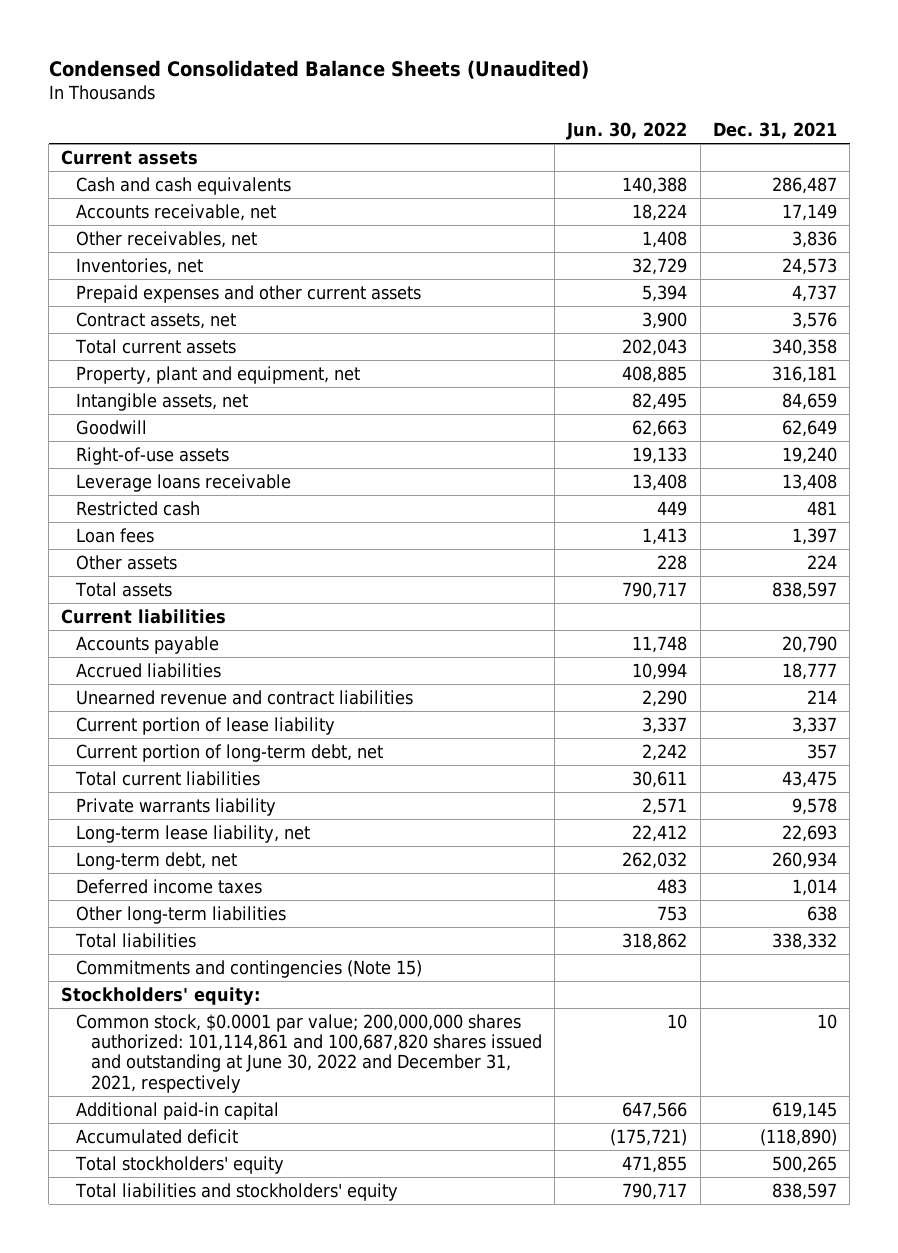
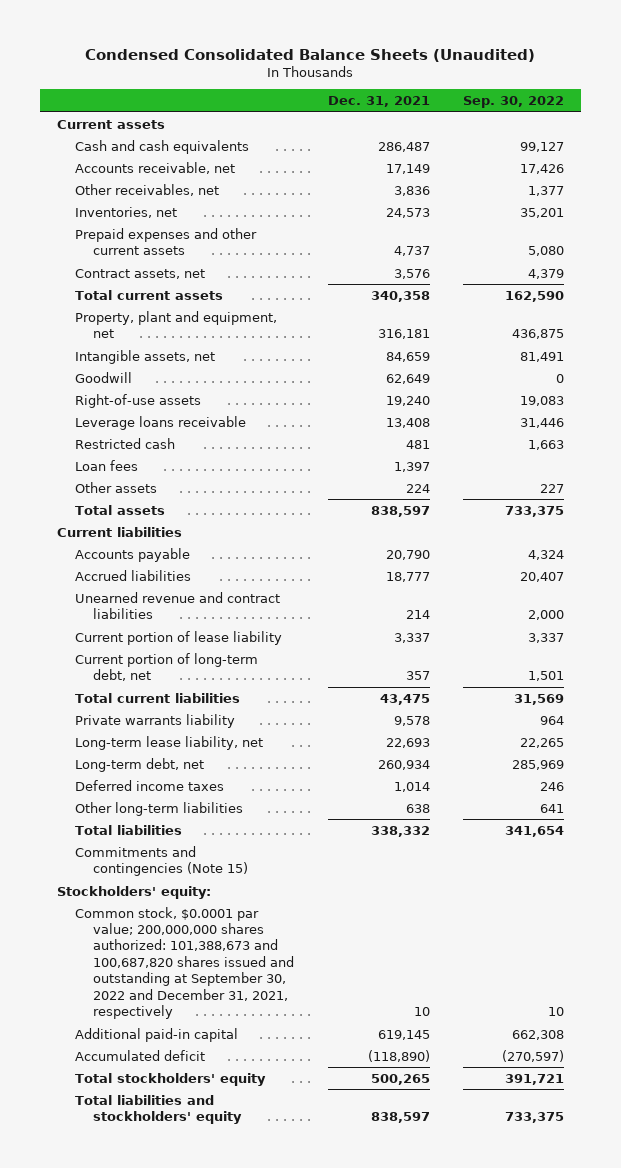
[566,122,688,141] Jun. 30, 2022 -> none
none -> [462,96,564,109] Sep. 30, 2022
[76,1013,542,1093] Common stock, $0.0001 par value; 200,000,000 shares authorized: 101,114,861 and 100,687,820 shares issued and outstanding at June 30, 2022 and December 31, 2021, respectively -> [75,906,295,1020] Common stock, $0.0001 par value; 200,000,000 shares authorized: 101,388,673 and 100,687,820 shares issued and outstanding at September 30, 2022 and December 31, 2021, respectively

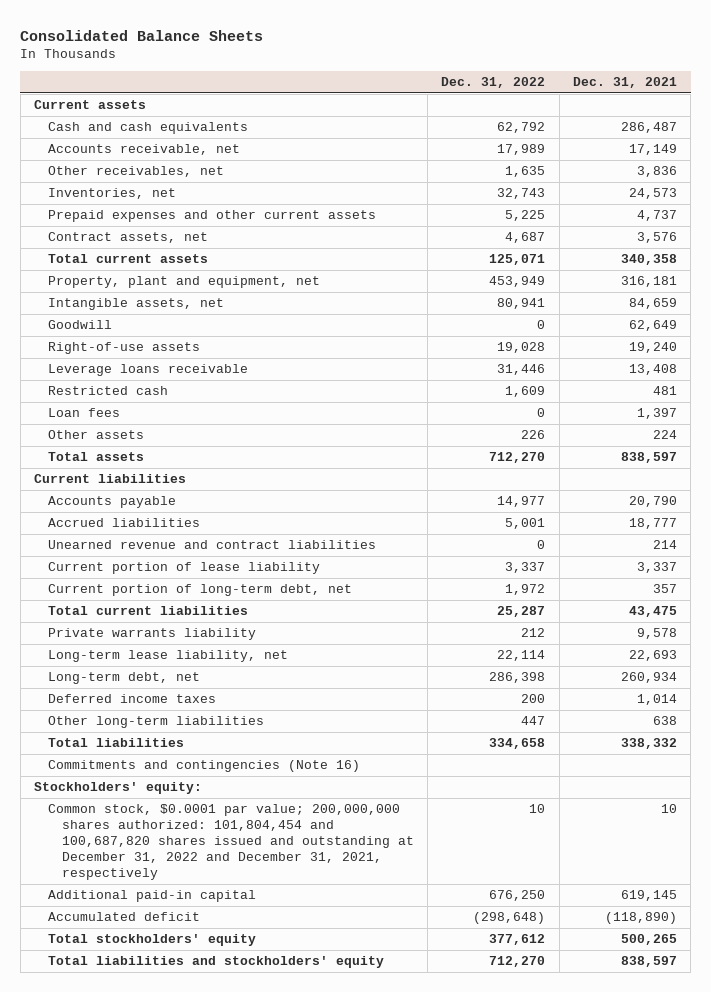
[85,48,536,62] Condensed Consolidated Balance Sheets (Unaudited) -> [20,29,264,41] Consolidated Balance Sheets
[462,96,564,109] Sep. 30, 2022 -> none
none -> [441,77,546,89] Dec. 31, 2022
[75,845,249,877] Commitments and contingencies (Note 15) -> [47,760,360,773] Commitments and contingencies (Note 16)
[75,906,295,1020] Common stock, $0.0001 par value; 200,000,000 shares authorized: 101,388,673 and 100,687,820 shares issued and outstanding at September 30, 2022 and December 31, 2021, respectively -> [47,804,414,881] Common stock, $0.0001 par value; 200,000,000 shares authorized: 101,804,454 and 100,687,820 shares issued and outstanding at December 31, 2022 and December 31, 2021, respectively

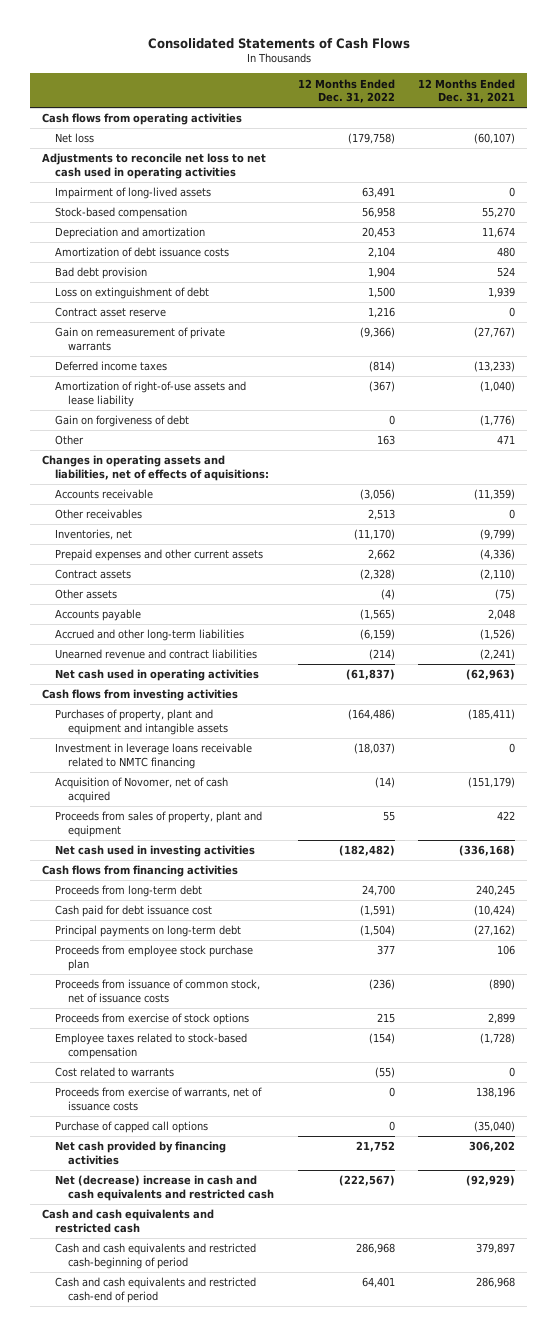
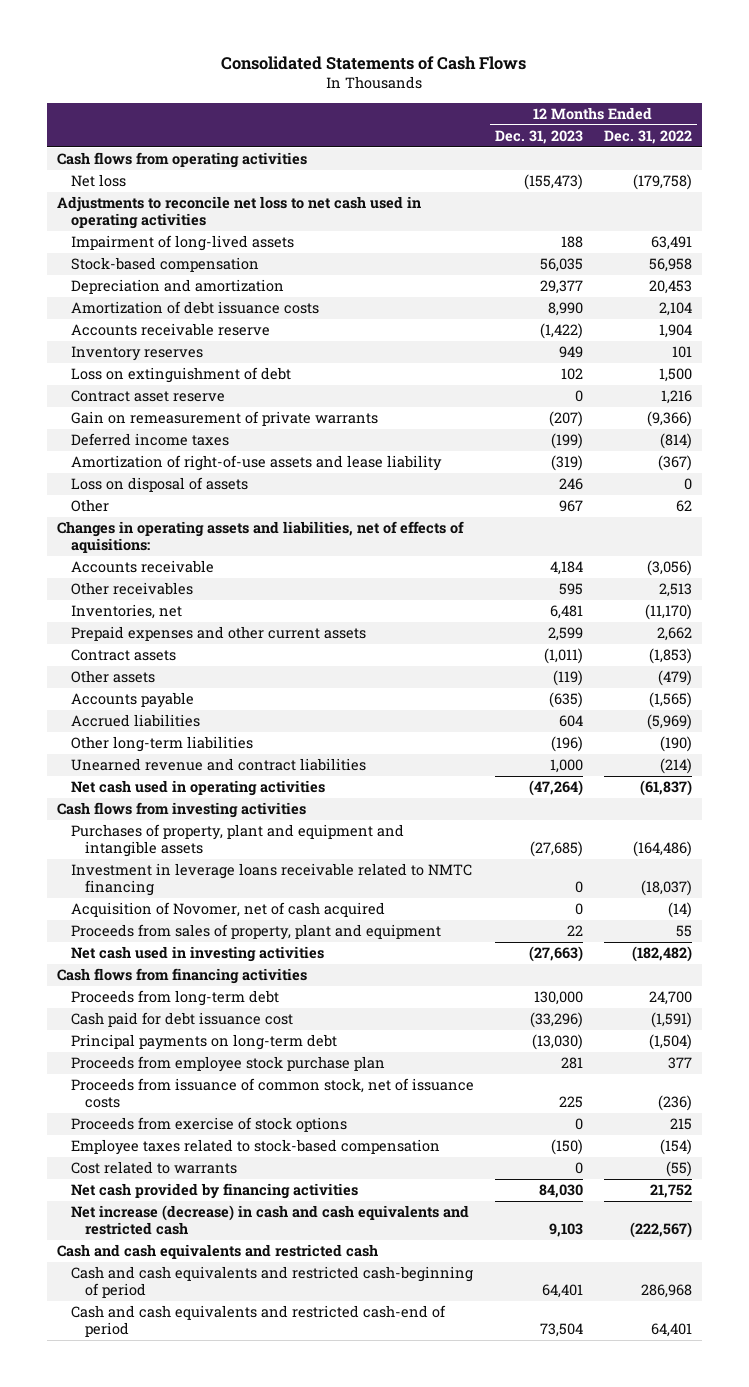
[418,78,516,104] 12 Months Ended Dec. 31, 2021 -> none
none -> [494,130,583,145] Dec. 31, 2023
[55,267,148,280] Bad debt provision -> [71,323,271,337] Accounts receivable reserve
none -> [71,346,204,362] Inventory reserves
[55,415,190,428] Gain on forgiveness of debt -> none
none -> [71,477,249,493] Loss on disposal of assets
[376,435,395,446] 163 -> [675,500,692,513] 62
[359,569,395,581] (2,328) -> [648,648,692,665] (1,853)
[380,589,395,601] (4) -> [657,670,692,687] (479)
[55,629,245,642] Accrued and other long-term liabilities -> [71,714,201,728] Accrued liabilities
[359,629,395,641] (6,159) -> [646,714,692,731] (5,969)
none -> [71,736,254,753] Other long-term liabilities
[55,1087,263,1111] Proceeds from exercise of warrants, net of issuance costs -> none
[55,1121,209,1134] Purchase of capped call options -> none
[55,1175,274,1201] Net (decrease) increase in cash and cash equivalents and restricted cash -> [71,1205,470,1235] Net increase (decrease) in cash and cash equivalents and restricted cash

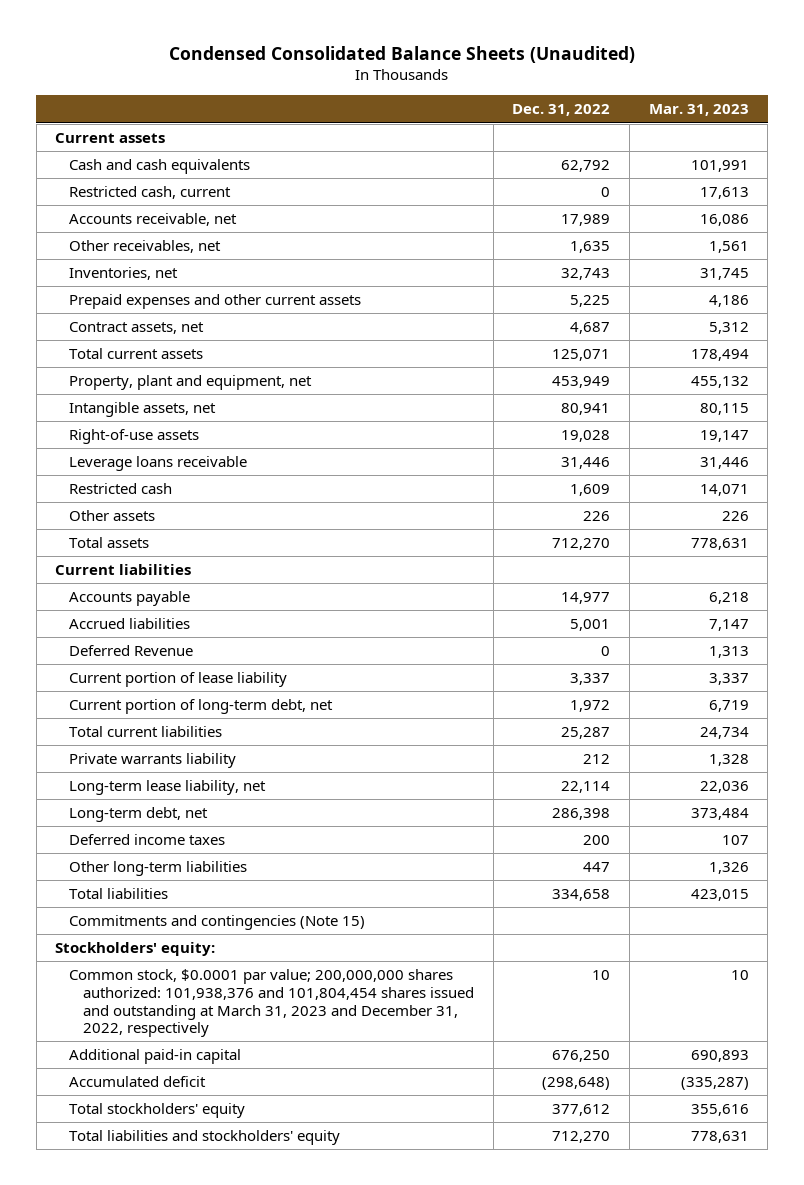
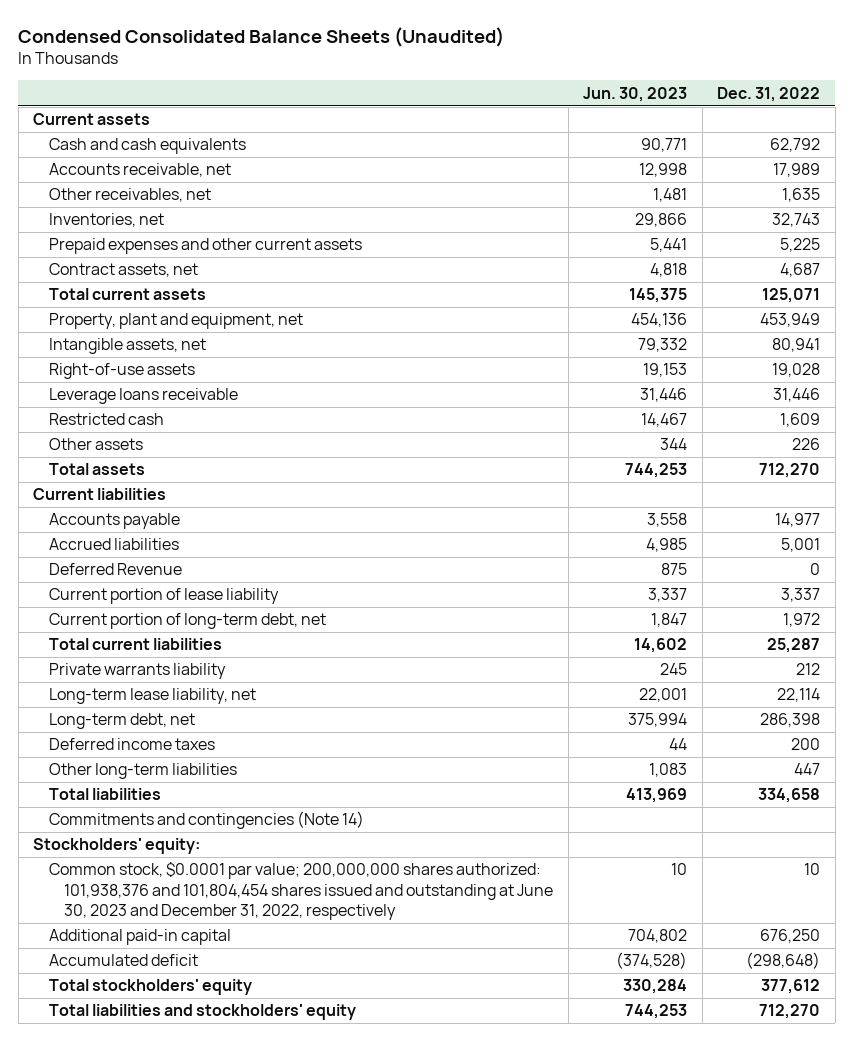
[648,104,749,117] Mar. 31, 2023 -> none
none -> [583,86,688,102] Jun. 30, 2023
[69,186,232,200] Restricted cash, current -> none
[69,915,366,931] Commitments and contingencies (Note 15) -> [48,811,364,830] Commitments and contingencies (Note 14)
[69,969,474,1038] Common stock, $0.0001 par value; 200,000,000 shares authorized: 101,938,376 and 101,804,454 shares issued and outstanding at March 31, 2023 and December 31, 2022, respectively -> [48,862,554,920] Common stock, $0.0001 par value; 200,000,000 shares authorized: 101,938,376 and 101,804,454 shares issued and outstanding at June 30, 2023 and December 31, 2022, respectively

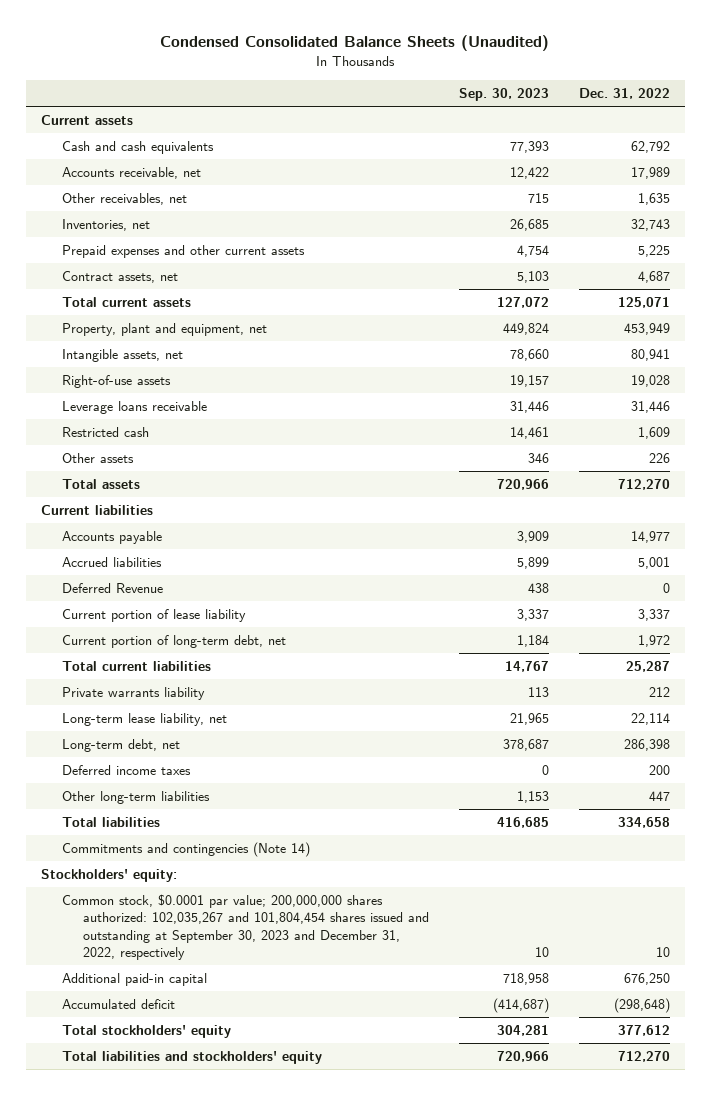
[583,86,688,102] Jun. 30, 2023 -> none
none -> [458,88,549,102] Sep. 30, 2023
[48,862,554,920] Common stock, $0.0001 par value; 200,000,000 shares authorized: 101,938,376 and 101,804,454 shares issued and outstanding at June 30, 2023 and December 31, 2022, respectively -> [61,893,429,960] Common stock, $0.0001 par value; 200,000,000 shares authorized: 102,035,267 and 101,804,454 shares issued and outstanding at September 30, 2023 and December 31, 2022, respectively

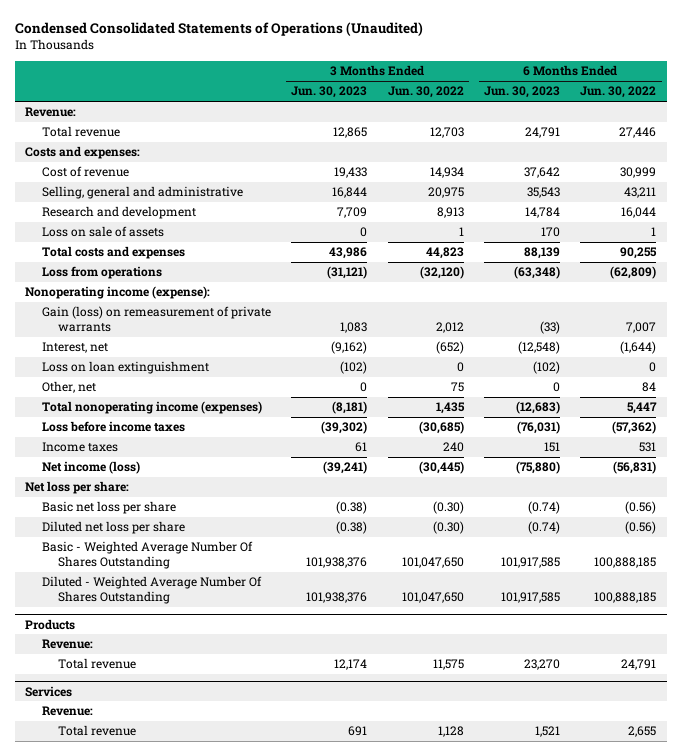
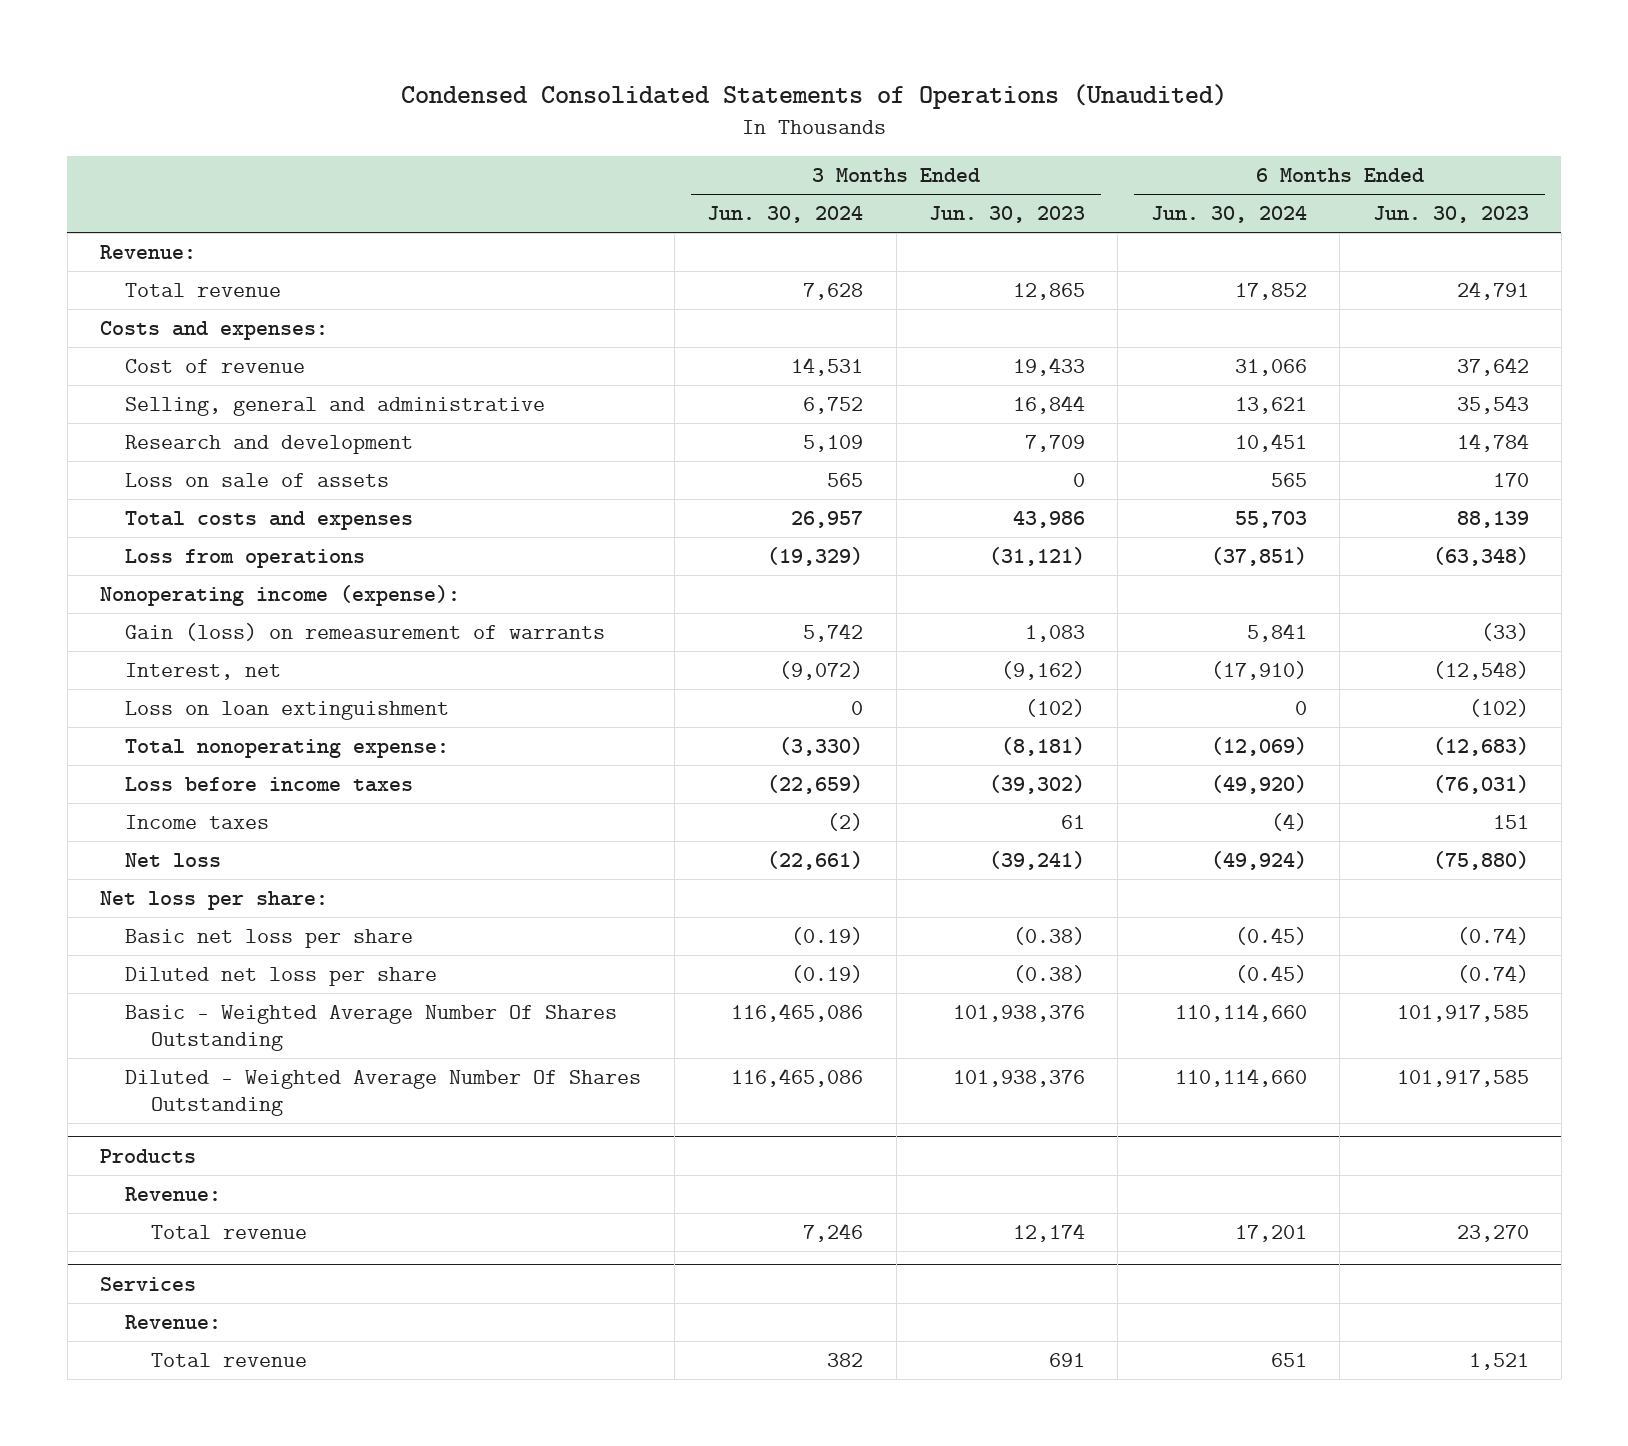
[387,86,464,99] Jun. 30, 2022 -> none
[580,86,657,99] Jun. 30, 2022 -> none
none -> [707,206,864,224] Jun. 30, 2024
none -> [1150,206,1307,224] Jun. 30, 2024
[41,306,271,332] Gain (loss) on remeasurement of private warrants -> [125,622,606,641] Gain (loss) on remeasurement of warrants
[41,381,96,394] Other, net -> none
[41,401,262,415] Total nonoperating income (expenses) -> [125,738,450,758] Total nonoperating expense:
[41,461,140,475] Net income (loss) -> [125,852,222,867] Net loss

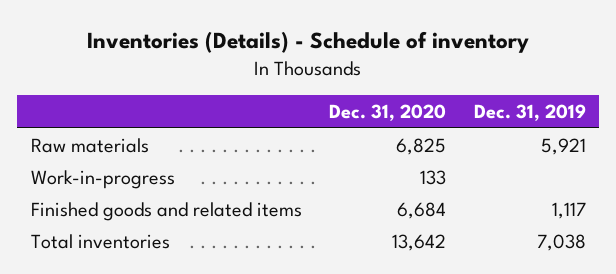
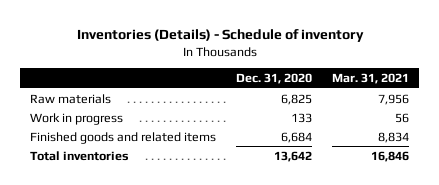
[473,104,586,122] Dec. 31, 2019 -> none
none -> [332,73,410,85] Mar. 31, 2021
[30,169,175,189] Work-in-progress -> [30,112,124,125] Work in progress

